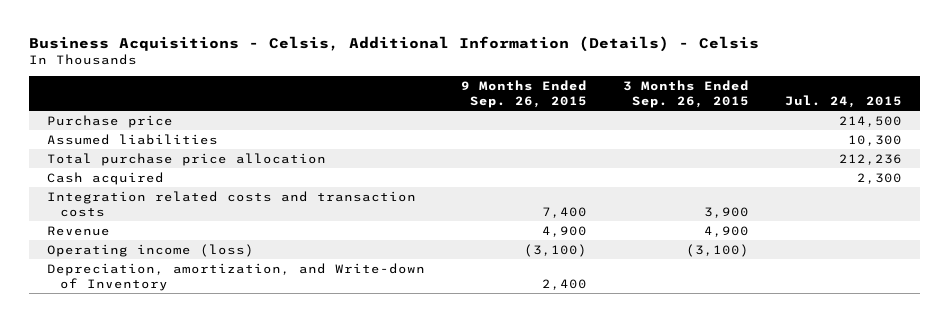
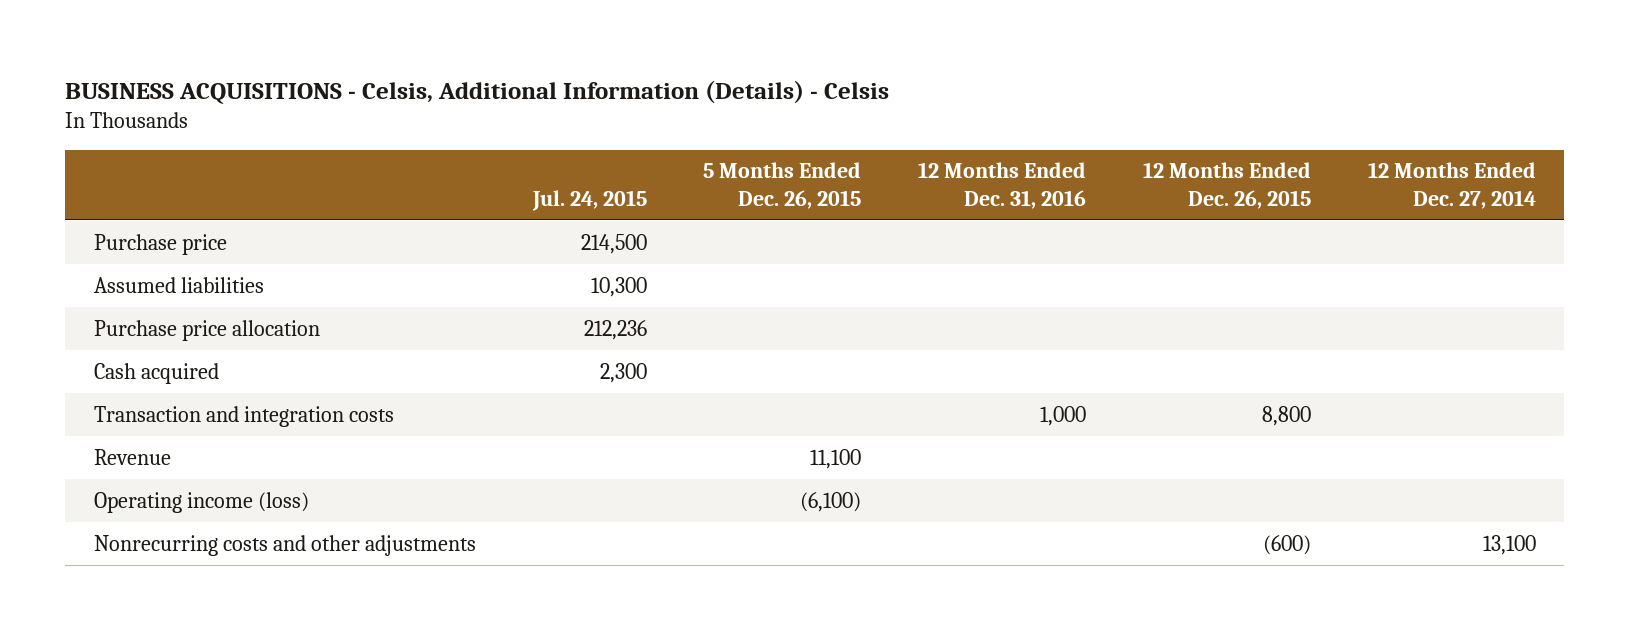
[28,35,759,52] Business Acquisitions - Celsis, Additional Information (Details) - Celsis -> [65,79,890,104] BUSINESS ACQUISITIONS - Celsis, Additional Information (Details) - Celsis
[460,80,587,108] 9 Months Ended Sep. 26, 2015 -> none
[622,80,749,108] 3 Months Ended Sep. 26, 2015 -> none
none -> [703,162,862,209] 5 Months Ended Dec. 26, 2015
none -> [918,162,1087,209] 12 Months Ended Dec. 31, 2016
none -> [1143,162,1312,209] 12 Months Ended Dec. 26, 2015
none -> [1367,162,1536,209] 12 Months Ended Dec. 27, 2014
[46,152,326,166] Total purchase price allocation -> [93,319,320,341] Purchase price allocation
[46,190,416,217] Integration related costs and transaction costs -> [93,405,394,427] Transaction and integration costs
[46,262,425,291] Depreciation, amortization, and Write-down of Inventory -> none
none -> [93,534,476,556] Nonrecurring costs and other adjustments

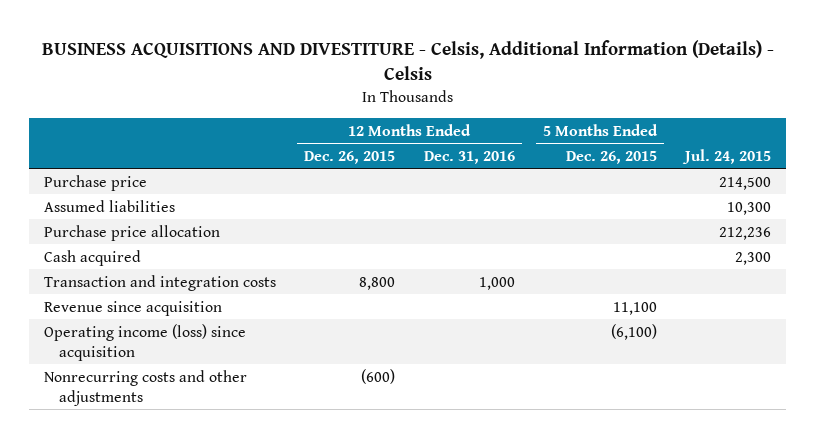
[65,79,890,104] BUSINESS ACQUISITIONS - Celsis, Additional Information (Details) - Celsis -> [41,39,774,80] BUSINESS ACQUISITIONS AND DIVESTITURE - Celsis, Additional Information (Details) - Celsis
[1367,162,1536,209] 12 Months Ended Dec. 27, 2014 -> none
[93,448,171,465] Revenue -> [43,300,222,316] Revenue since acquisition
[93,491,309,513] Operating income (loss) -> [43,323,246,361] Operating income (loss) since acquisition

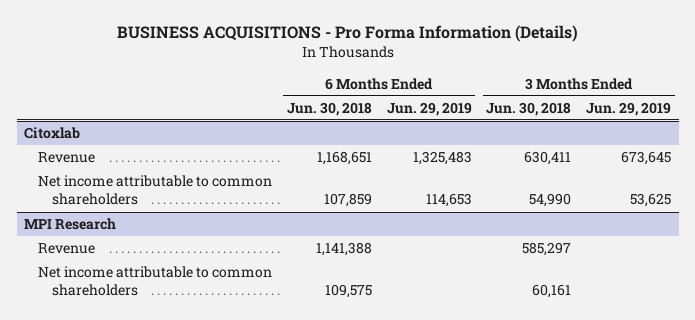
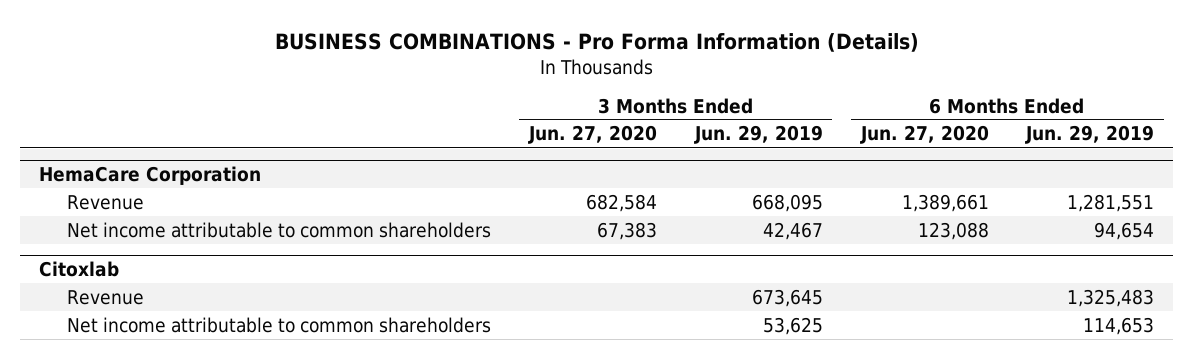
[116,25,578,43] BUSINESS ACQUISITIONS - Pro Forma Information (Details) -> [274,32,919,52] BUSINESS COMBINATIONS - Pro Forma Information (Details)
[286,101,372,116] Jun. 30, 2018 -> none
[486,101,572,116] Jun. 30, 2018 -> none
none -> [527,125,657,145] Jun. 27, 2020
none -> [859,125,989,145] Jun. 27, 2020
none -> [39,165,262,185] HemaCare Corporation
none -> [67,194,145,210] Revenue
none -> [67,221,492,238] Net income attributable to common shareholders
[23,218,116,231] MPI Research -> none
[38,243,96,255] Revenue -> none
[38,266,273,297] Net income attributable to common shareholders -> none

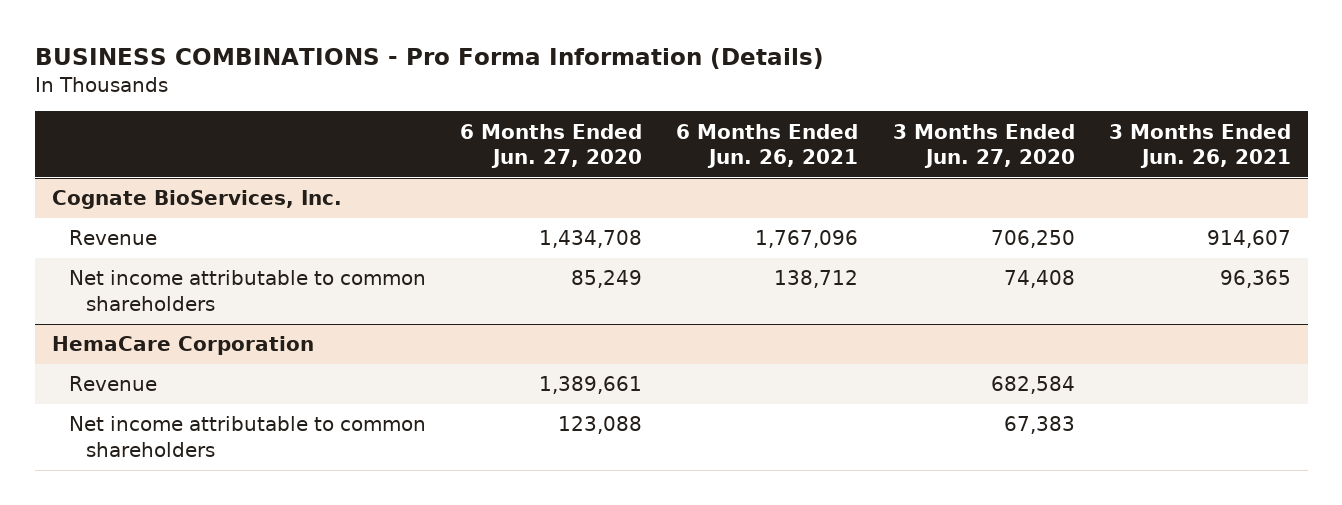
[693,125,823,145] Jun. 29, 2019 -> none
[1025,125,1155,145] Jun. 29, 2019 -> none
none -> [676,123,859,168] 6 Months Ended Jun. 26, 2021
none -> [1108,123,1291,168] 3 Months Ended Jun. 26, 2021
none -> [51,190,342,210] Cognate BioServices, Inc.
none -> [68,230,157,246] Revenue
none -> [68,270,426,311] Net income attributable to common shareholders
[39,260,120,277] Citoxlab -> none
[67,289,145,305] Revenue -> none
[67,316,492,333] Net income attributable to common shareholders -> none

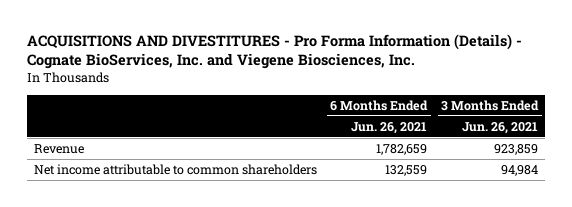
[34,48,824,70] BUSINESS COMBINATIONS - Pro Forma Information (Details) -> [26,34,522,70] ACQUISITIONS AND DIVESTITURES - Pro Forma Information (Details) - Cognate BioServices, Inc. and Viegene Biosciences, Inc.
[460,123,643,168] 6 Months Ended Jun. 27, 2020 -> none
[892,123,1075,168] 3 Months Ended Jun. 27, 2020 -> none
[51,190,342,210] Cognate BioServices, Inc. -> none
[68,230,157,246] Revenue -> none
[68,270,426,311] Net income attributable to common shareholders -> none
[51,336,314,356] HemaCare Corporation -> none
[68,376,157,392] Revenue -> none
[68,416,426,457] Net income attributable to common shareholders -> none
none -> [33,144,84,155] Revenue
none -> [33,164,317,176] Net income attributable to common shareholders

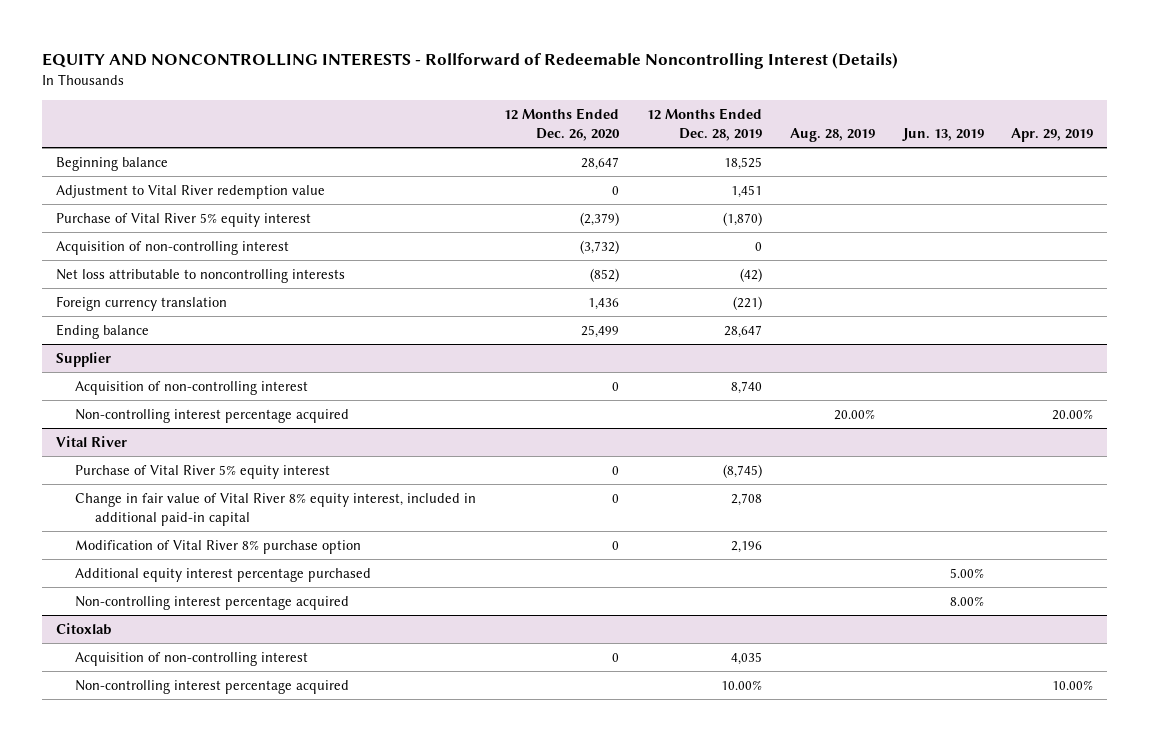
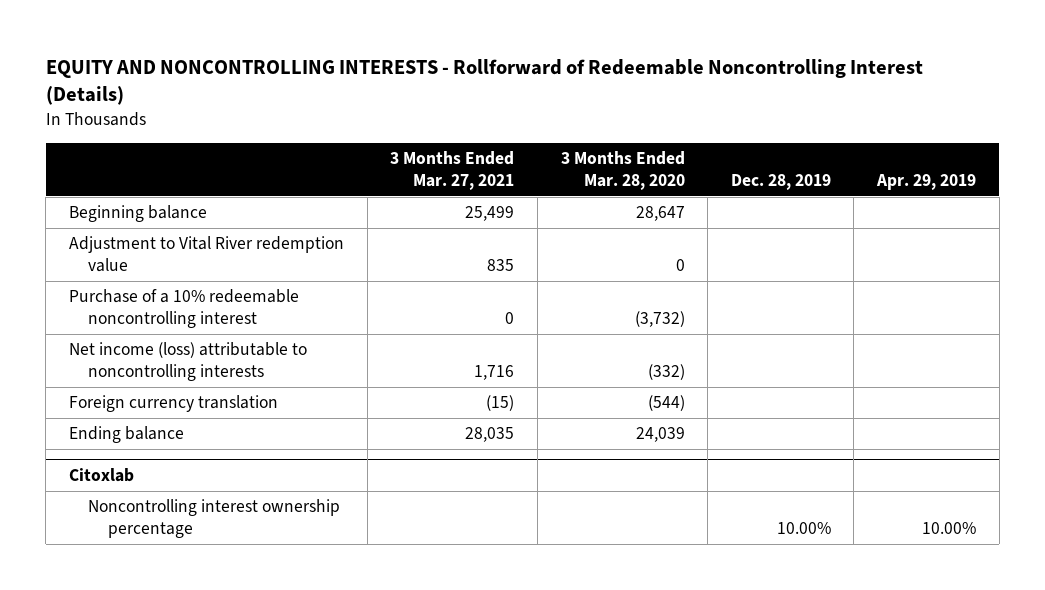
[504,107,621,141] 12 Months Ended Dec. 26, 2020 -> none
[646,107,762,141] 12 Months Ended Dec. 28, 2019 -> none
[789,127,875,142] Aug. 28, 2019 -> none
[901,127,984,141] Jun. 13, 2019 -> none
none -> [390,151,515,190] 3 Months Ended Mar. 27, 2021
none -> [560,151,685,190] 3 Months Ended Mar. 28, 2020
none -> [730,173,831,190] Dec. 28, 2019
[56,212,312,227] Purchase of Vital River 5% equity interest -> none
[56,240,290,255] Acquisition of non-controlling interest -> [69,289,300,329] Purchase of a 10% redeemable noncontrolling interest
[56,268,346,283] Net loss attributable to noncontrolling interests -> [69,342,308,382] Net income (loss) attributable to noncontrolling interests
[56,351,112,367] Supplier -> none
[75,380,309,395] Acquisition of non-controlling interest -> none
[75,408,350,423] Non-controlling interest percentage acquired -> none
[56,435,128,447] Vital River -> none
[75,464,331,479] Purchase of Vital River 5% equity interest -> none
[75,492,477,527] Change in fair value of Vital River 8% equity interest, included in additional paid-in capital -> none
[75,539,362,554] Modification of Vital River 8% purchase option -> none
[75,567,372,582] Additional equity interest percentage purchased -> none
[75,595,350,610] Non-controlling interest percentage acquired -> none
[75,651,309,666] Acquisition of non-controlling interest -> none
[75,679,350,694] Non-controlling interest percentage acquired -> [88,499,341,539] Noncontrolling interest ownership percentage

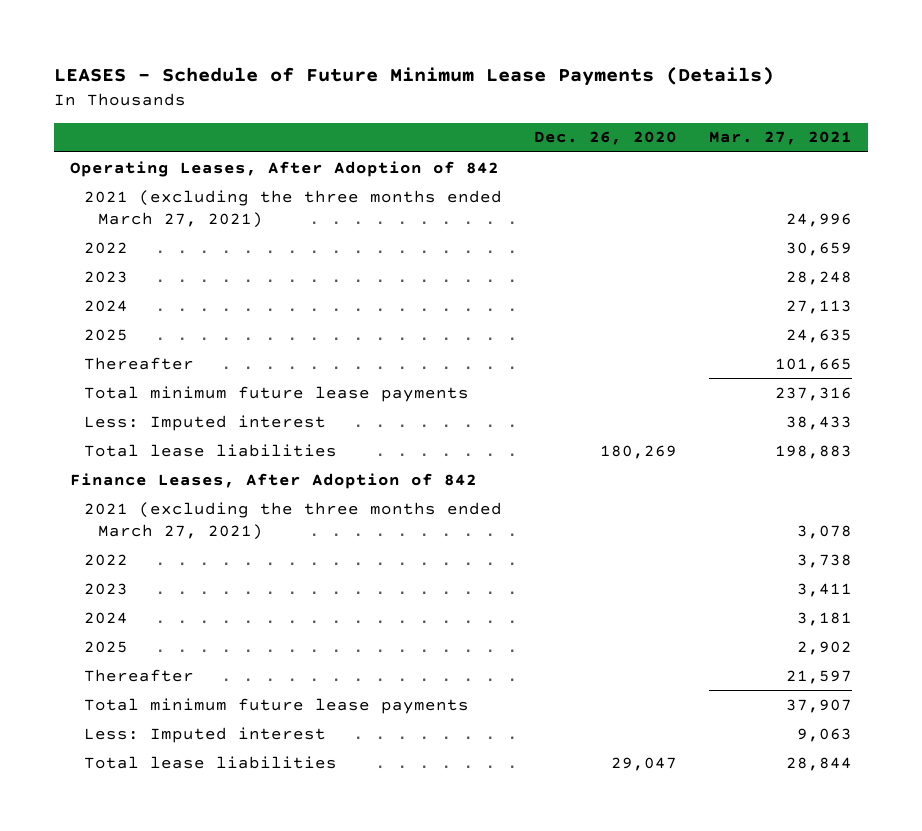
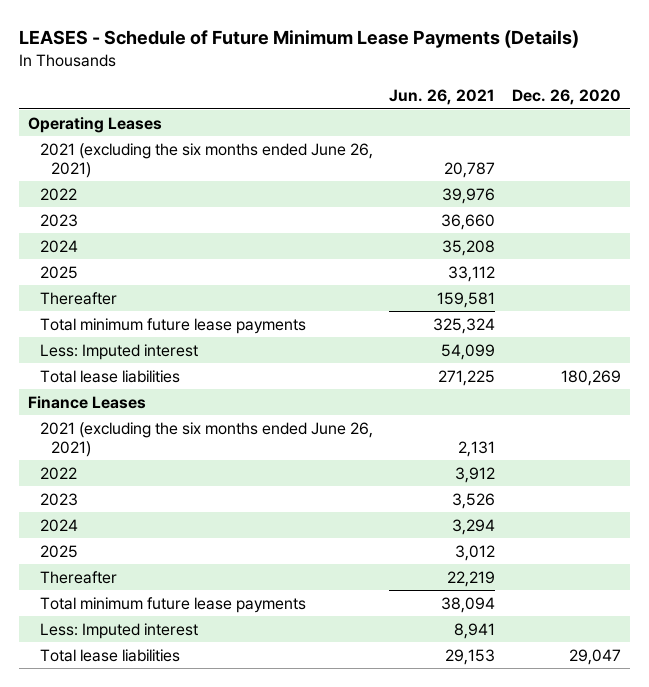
[708,131,852,146] Mar. 27, 2021 -> none
none -> [389,89,496,106] Jun. 26, 2021
[69,160,499,177] Operating Leases, After Adoption of 842 -> [27,116,162,133] Operating Leases
[83,189,502,228] 2021 (excluding the three months ended March 27, 2021) -> [39,142,373,178] 2021 (excluding the six months ended June 26, 2021)
[69,472,477,489] Finance Leases, After Adoption of 842 -> [27,395,146,409] Finance Leases
[83,501,502,540] 2021 (excluding the three months ended March 27, 2021) -> [39,421,373,457] 2021 (excluding the six months ended June 26, 2021)

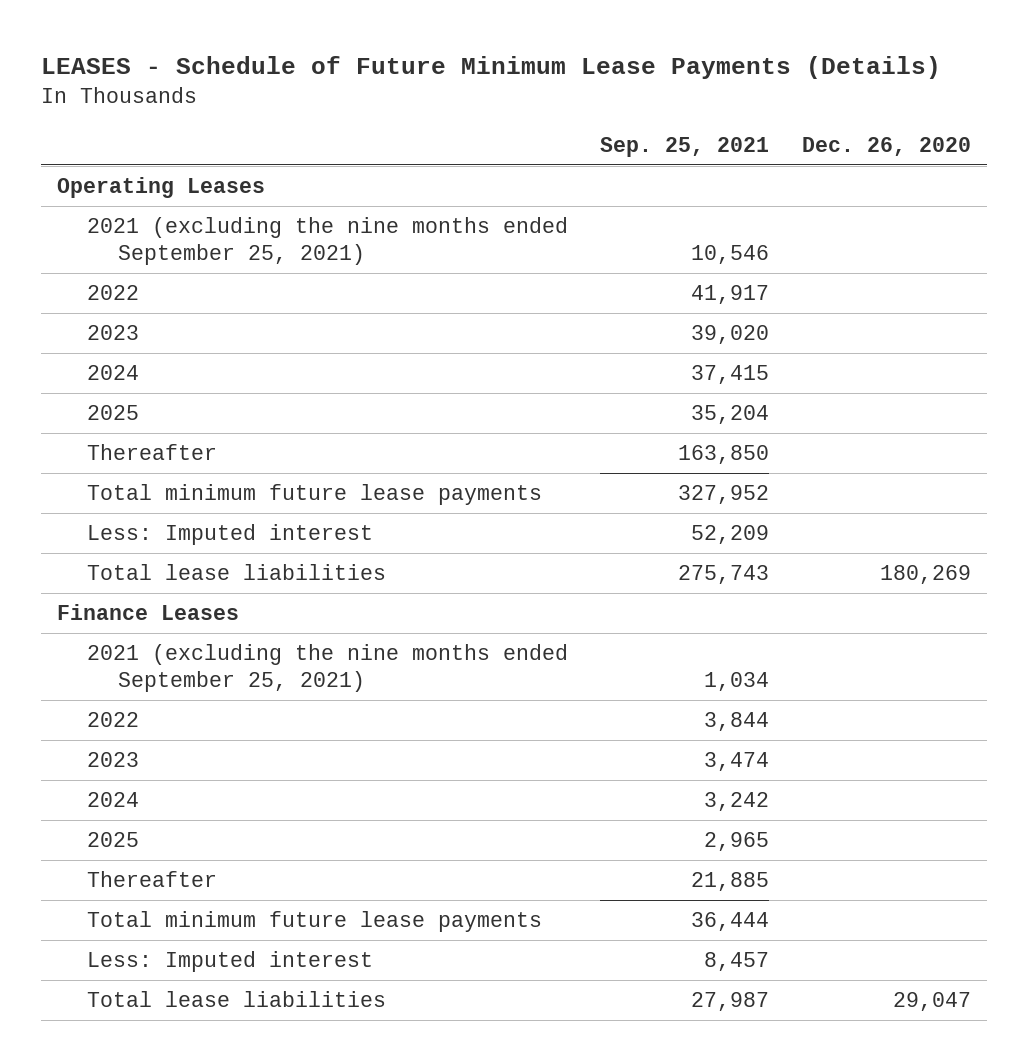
[389,89,496,106] Jun. 26, 2021 -> none
none -> [600,136,770,157] Sep. 25, 2021
[39,142,373,178] 2021 (excluding the six months ended June 26, 2021) -> [87,217,569,266] 2021 (excluding the nine months ended September 25, 2021)
[39,421,373,457] 2021 (excluding the six months ended June 26, 2021) -> [87,644,569,693] 2021 (excluding the nine months ended September 25, 2021)

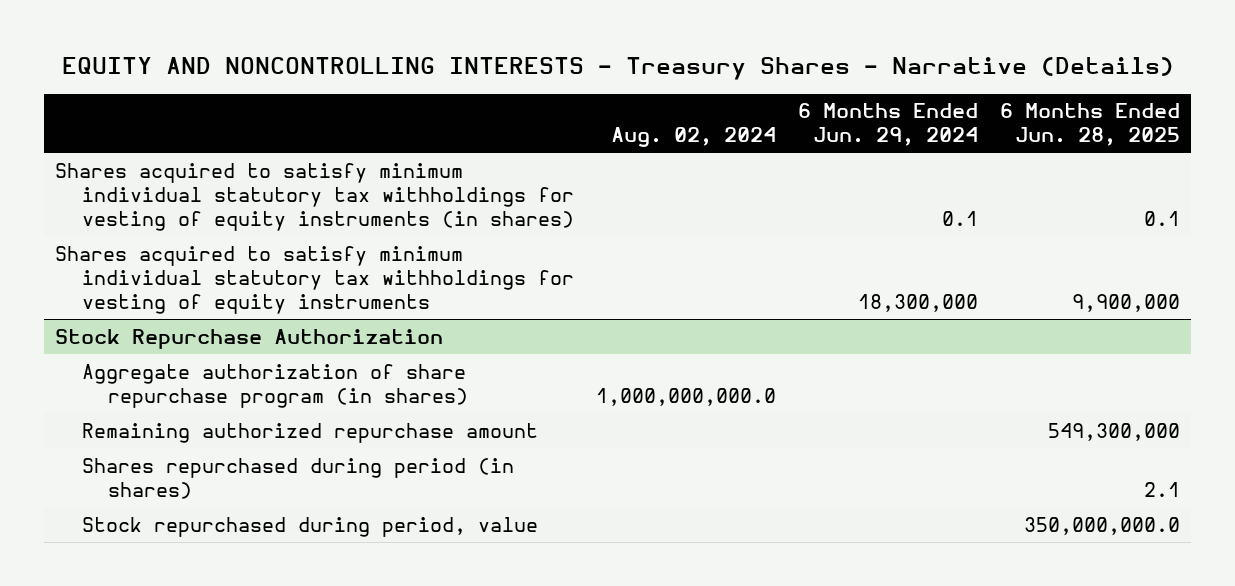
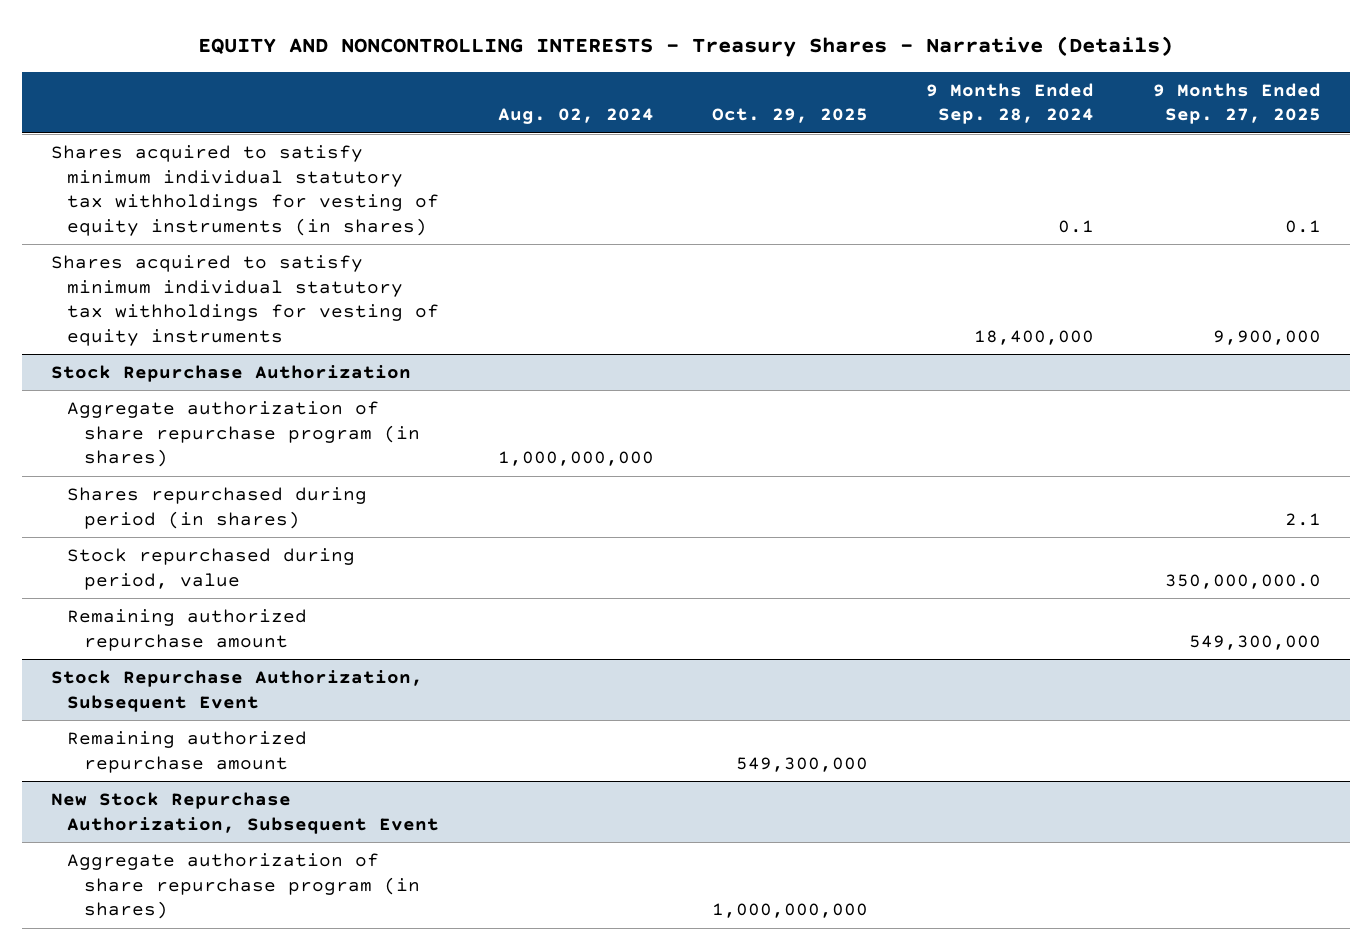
[797,103,978,147] 6 Months Ended Jun. 29, 2024 -> none
[999,103,1180,147] 6 Months Ended Jun. 28, 2025 -> none
none -> [712,108,869,124] Oct. 29, 2025
none -> [926,82,1095,125] 9 Months Ended Sep. 28, 2024
none -> [1152,82,1321,125] 9 Months Ended Sep. 27, 2025
[595,387,776,406] 1,000,000,000.0 -> [497,451,654,467] 1,000,000,000
[81,422,538,443] Remaining authorized repurchase amount -> [67,608,308,651] Remaining authorized repurchase amount
none -> [51,669,424,712] Stock Repurchase Authorization, Subsequent Event
none -> [67,730,308,773] Remaining authorized repurchase amount
none -> [51,791,440,834] New Stock Repurchase Authorization, Subsequent Event
none -> [67,852,420,920] Aggregate authorization of share repurchase program (in shares)

